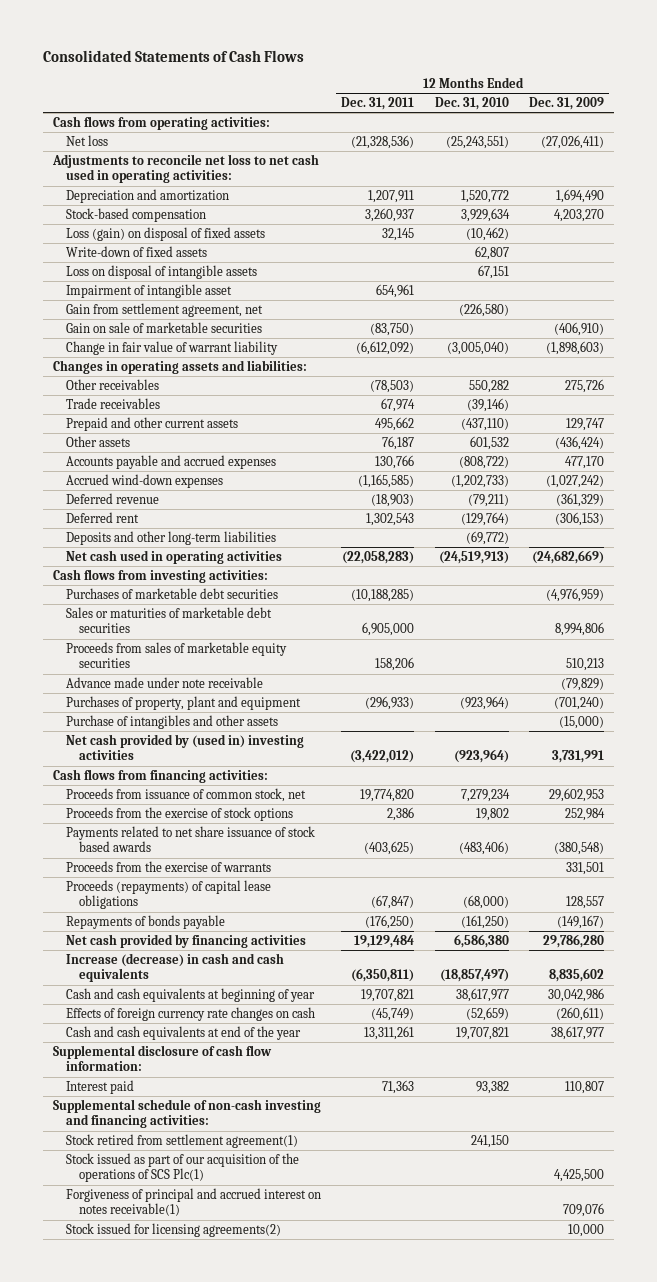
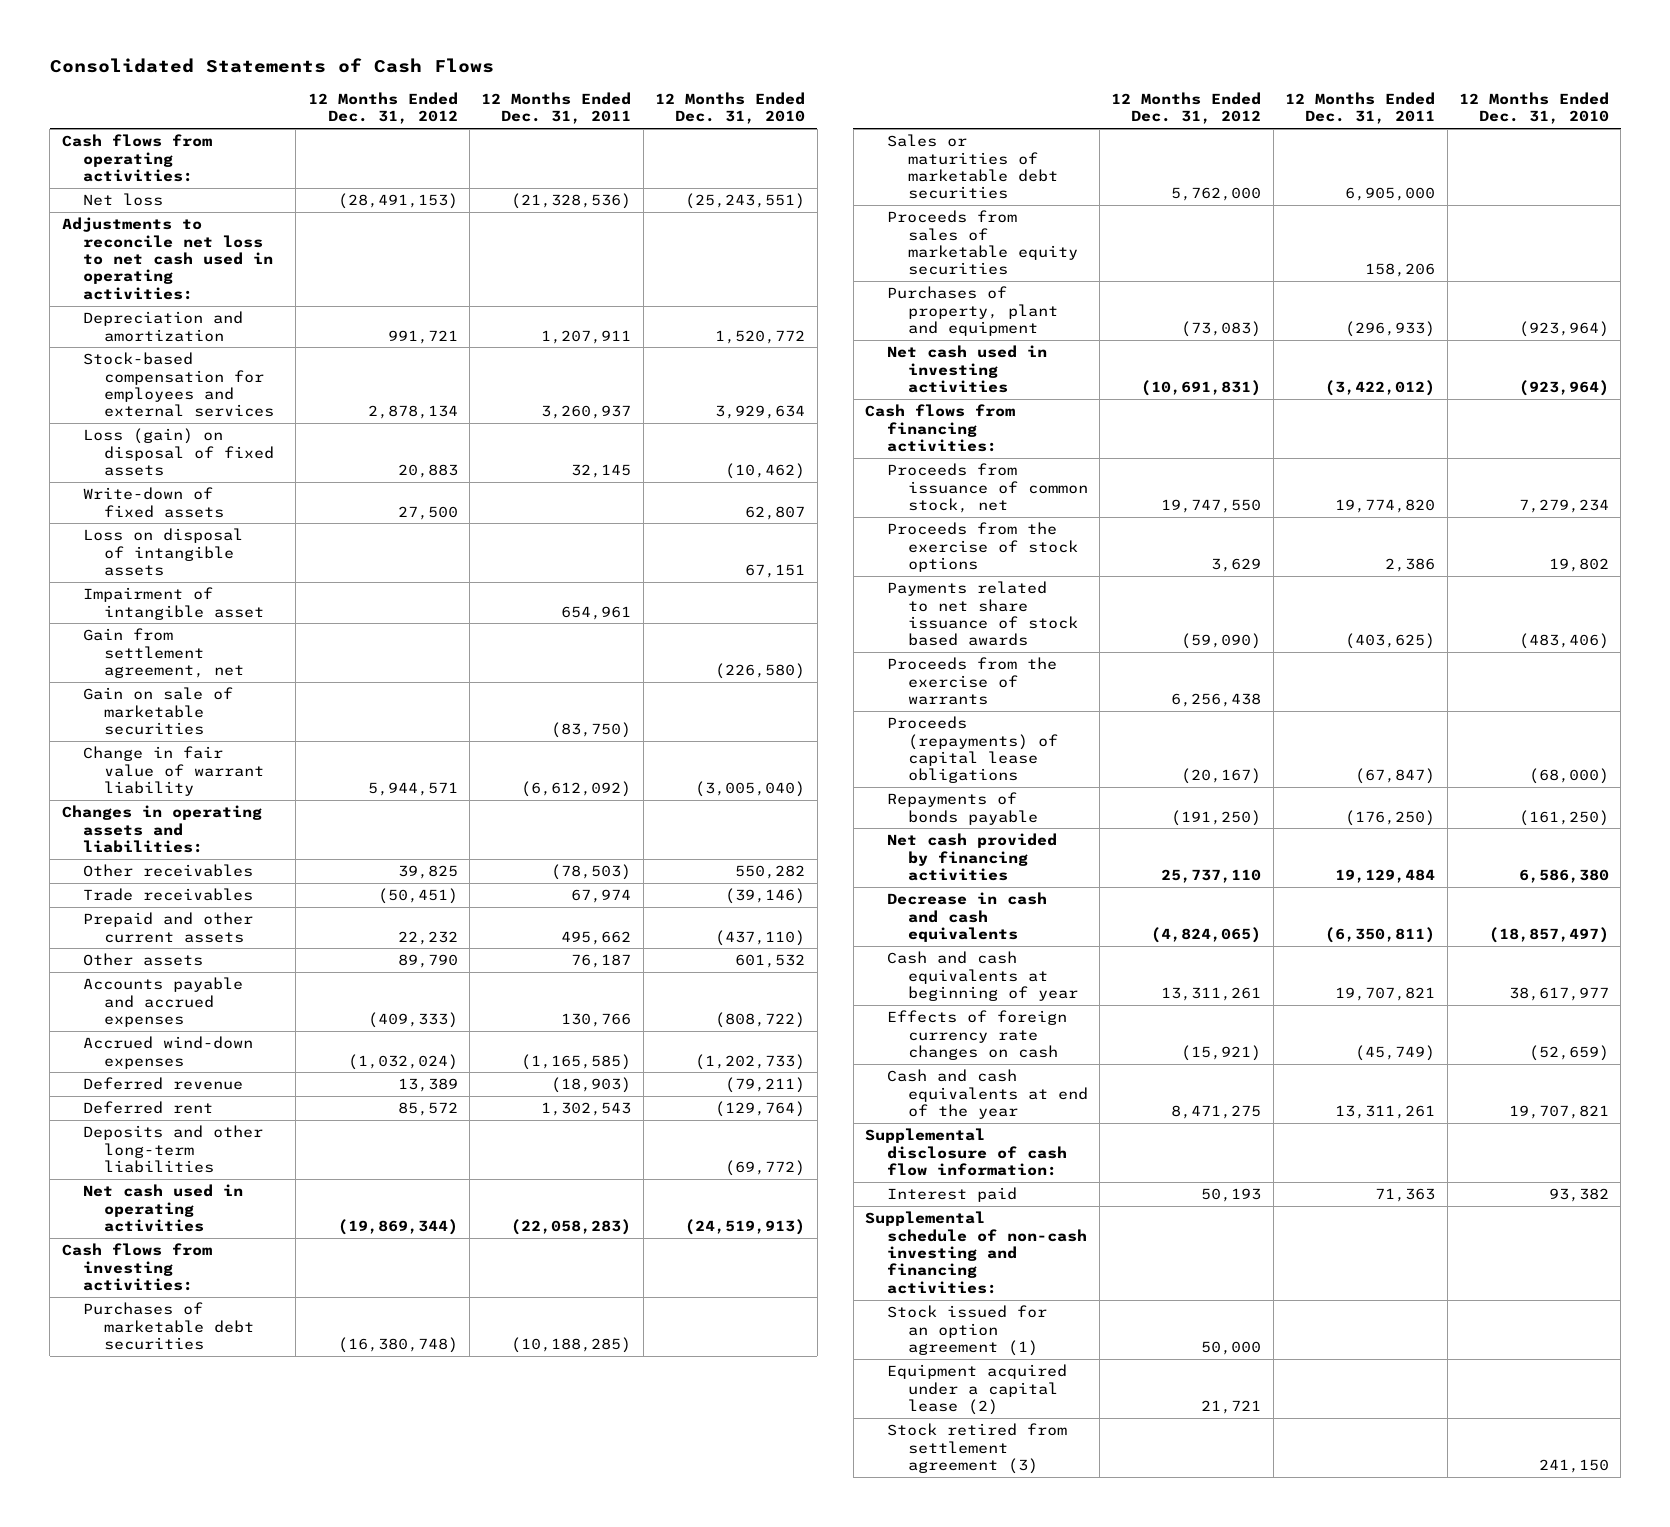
[529,97,605,111] Dec. 31, 2009 -> none
none -> [307,91,458,125] 12 Months Ended Dec. 31, 2012
[65,207,206,222] Stock-based compensation -> [82,352,275,418] Stock-based compensation for employees and external services
[65,676,263,688] Advance made under note receivable -> none
[65,714,278,729] Purchase of intangibles and other assets -> none
[65,733,304,761] Net cash provided by (used in) investing activities -> [886,345,1047,393] Net cash used in investing activities
[65,952,284,983] Increase (decrease) in cash and cash equivalents -> [886,892,1047,942] Decrease in cash and cash equivalents
[65,1152,299,1183] Stock issued as part of our acquisition of the operations of SCS Plc(1) -> none
[65,1187,321,1217] Forgiveness of principal and accrued interest on notes receivable(1) -> none
[65,1222,281,1237] Stock issued for licensing agreements(2) -> none
none -> [886,1305,1047,1356] Stock issued for an option agreement (1)
none -> [886,1364,1067,1415] Equipment acquired under a capital lease (2)
[65,1133,298,1148] Stock retired from settlement agreement(1) -> [886,1423,1067,1474] Stock retired from settlement agreement (3)

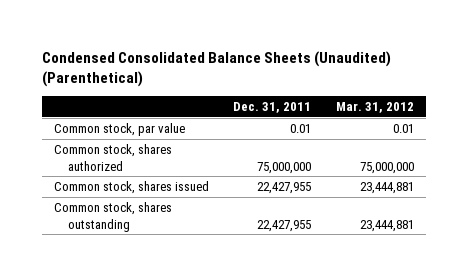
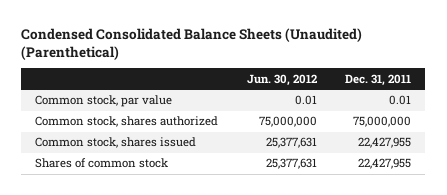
[335,102,414,114] Mar. 31, 2012 -> none
none -> [246,73,317,86] Jun. 30, 2012
[54,201,173,232] Common stock, shares outstanding -> [35,158,169,169] Shares of common stock

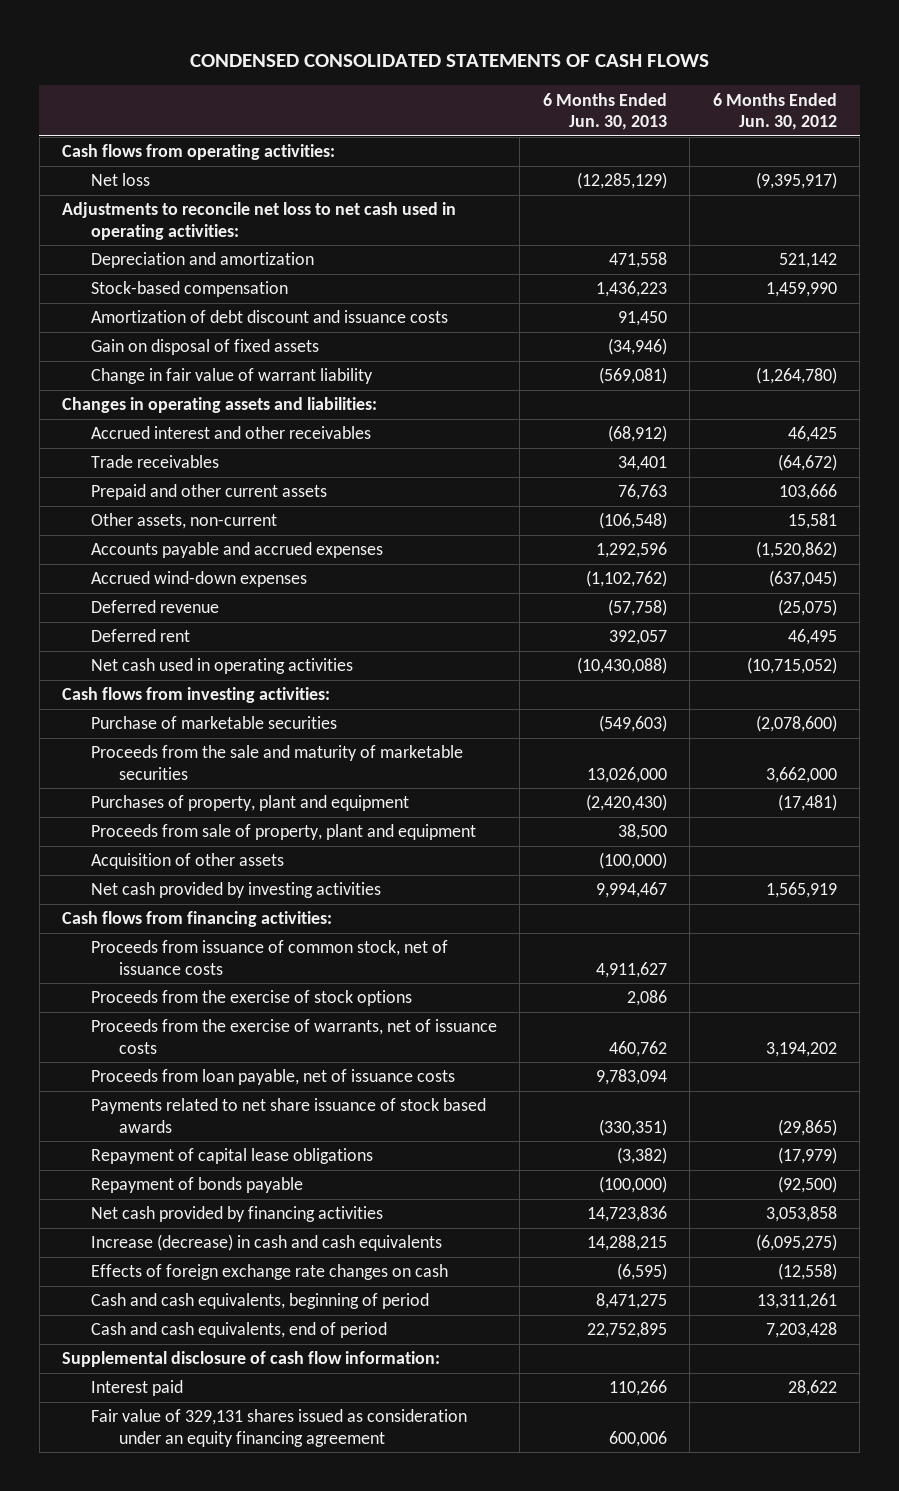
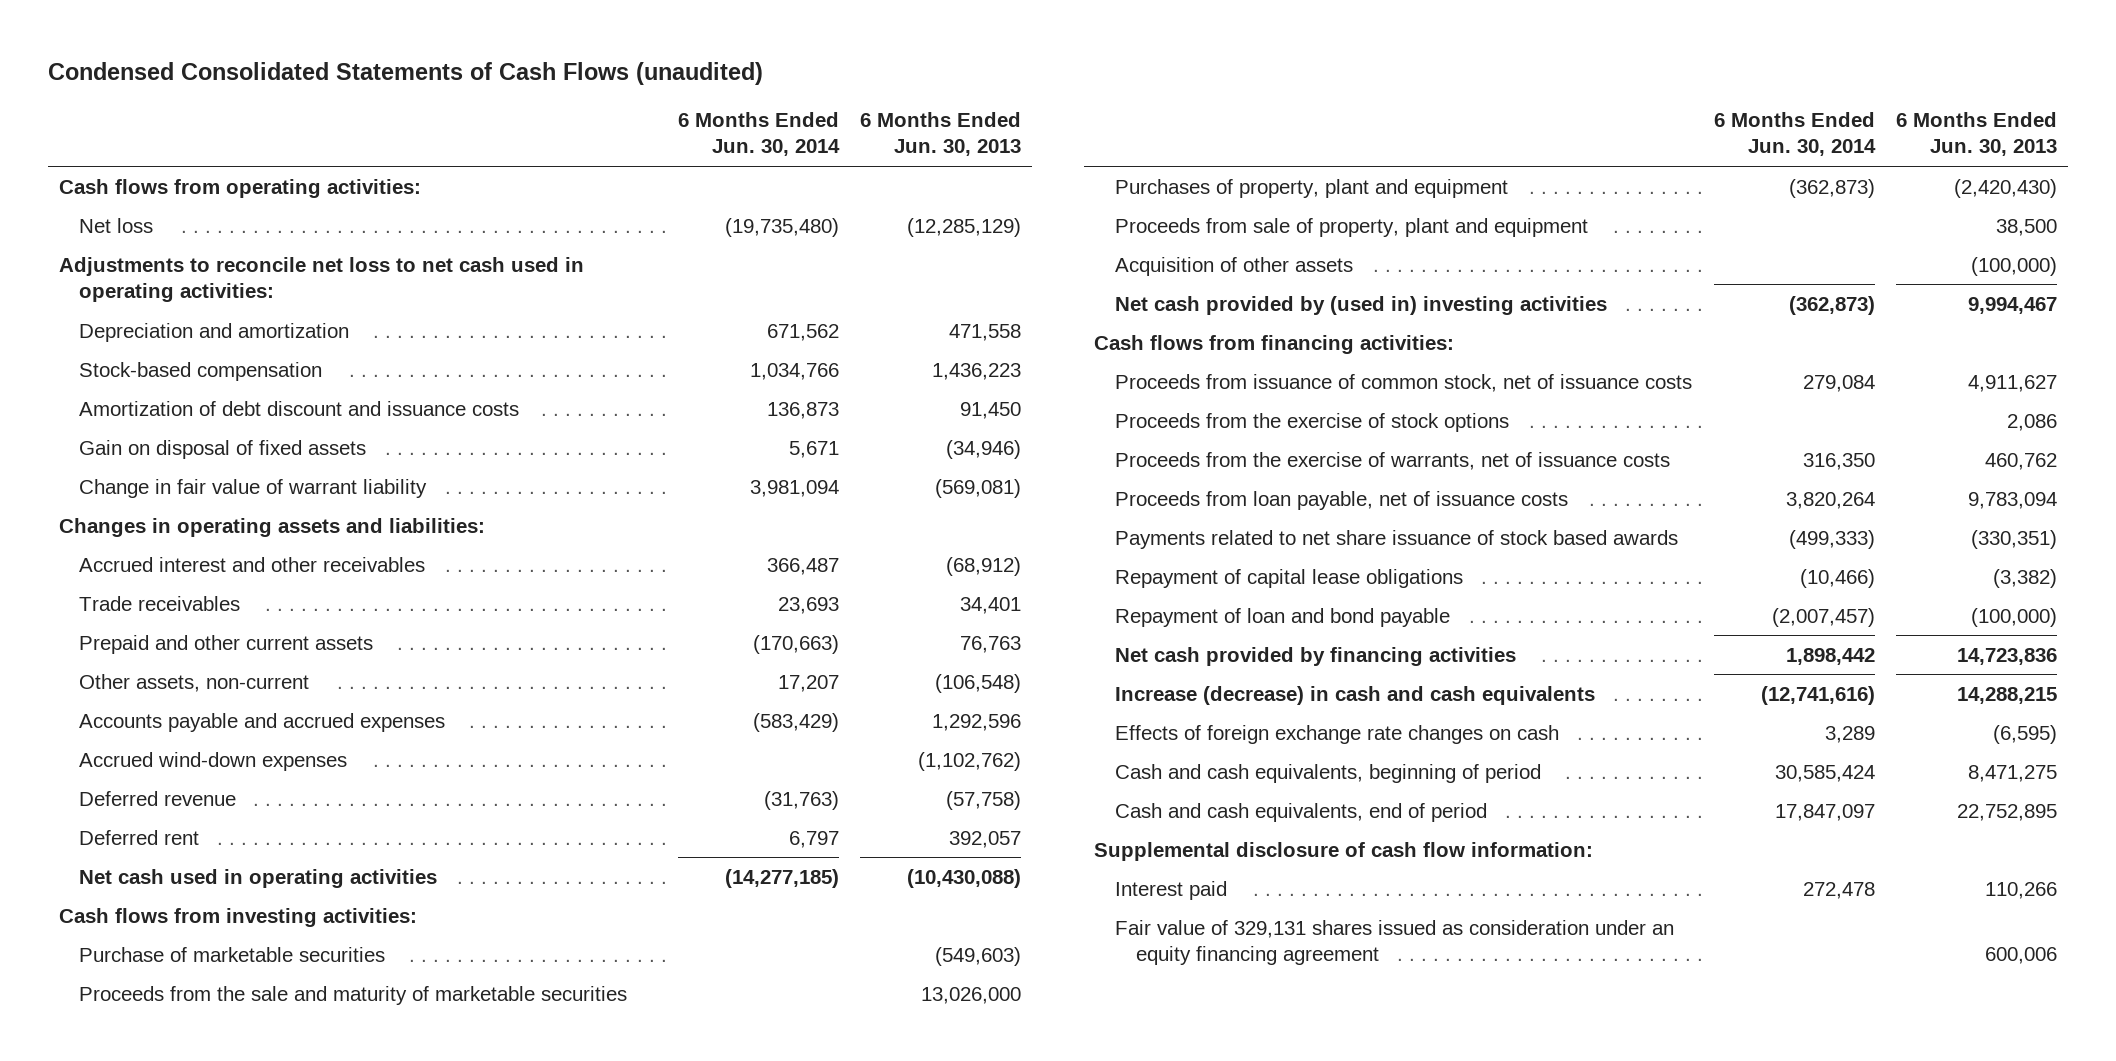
[189,54,709,68] CONDENSED CONSOLIDATED STATEMENTS OF CASH FLOWS -> [47,61,763,85] Condensed Consolidated Statements of Cash Flows (unaudited)
[712,92,837,130] 6 Months Ended Jun. 30, 2012 -> none
none -> [677,112,840,157] 6 Months Ended Jun. 30, 2014
[90,882,381,899] Net cash provided by investing activities -> [1115,295,1608,315] Net cash provided by (used in) investing activities
[90,1177,303,1194] Repayment of bonds payable -> [1115,607,1451,627] Repayment of loan and bond payable

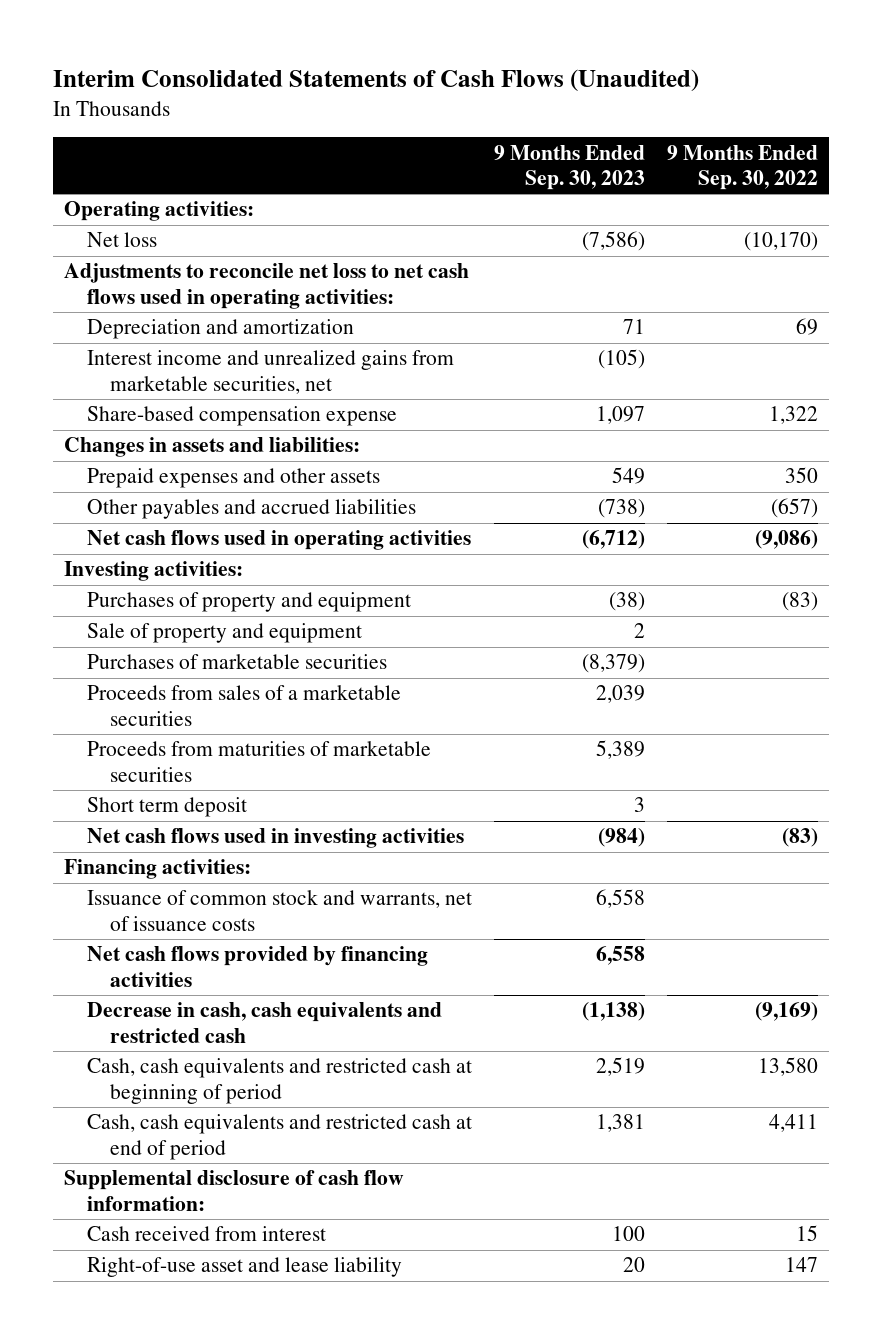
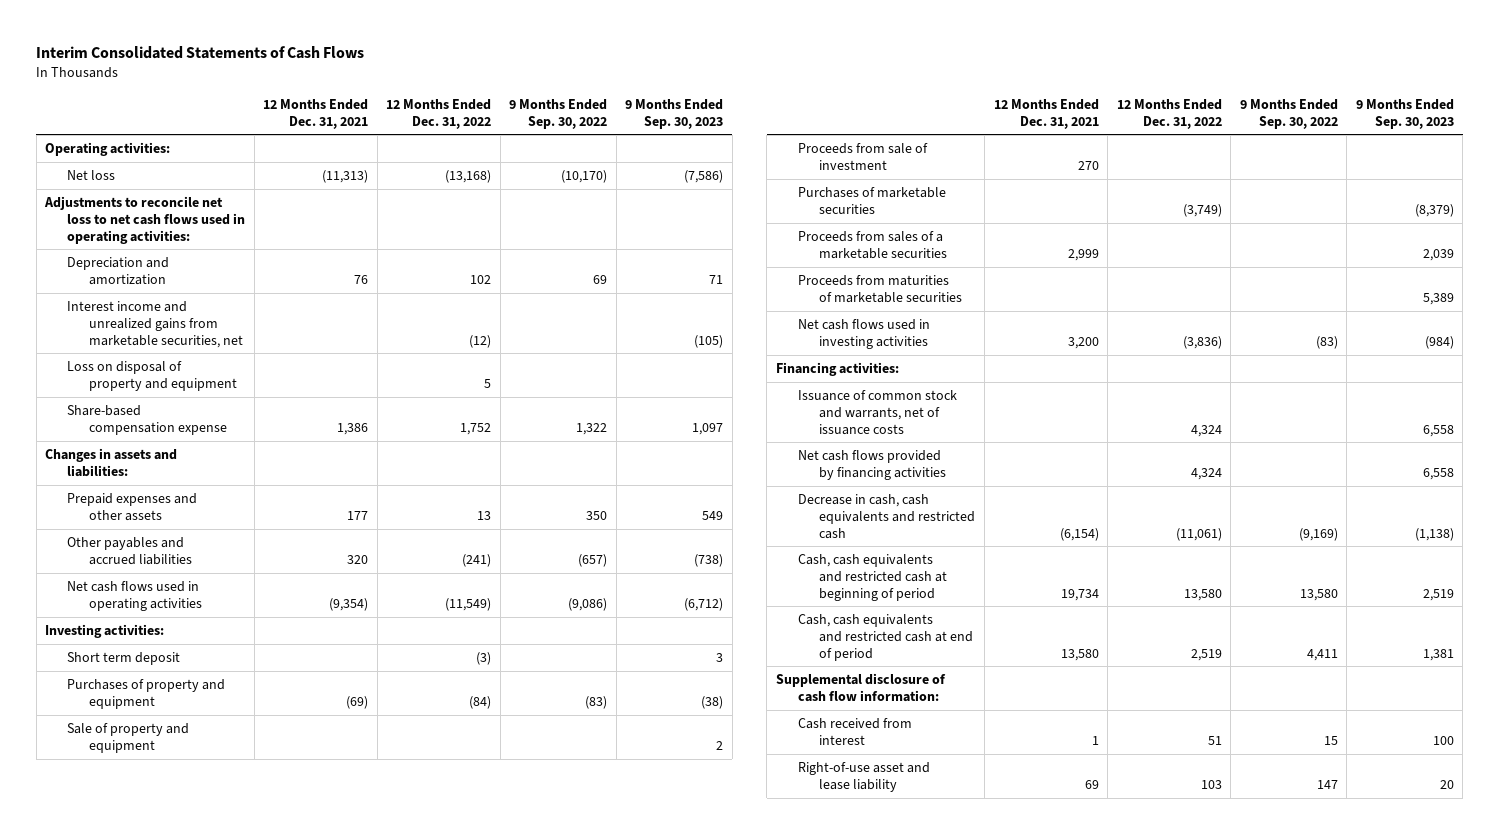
[53,68,700,92] Interim Consolidated Statements of Cash Flows (Unaudited) -> [36,46,365,60] Interim Consolidated Statements of Cash Flows
none -> [263,98,369,129] 12 Months Ended Dec. 31, 2021
none -> [386,98,492,129] 12 Months Ended Dec. 31, 2022
none -> [67,360,237,391] Loss on disposal of property and equipment
[86,797,247,818] Short term deposit -> [67,651,181,665] Short term deposit
none -> [797,142,928,170] Proceeds from sale of investment

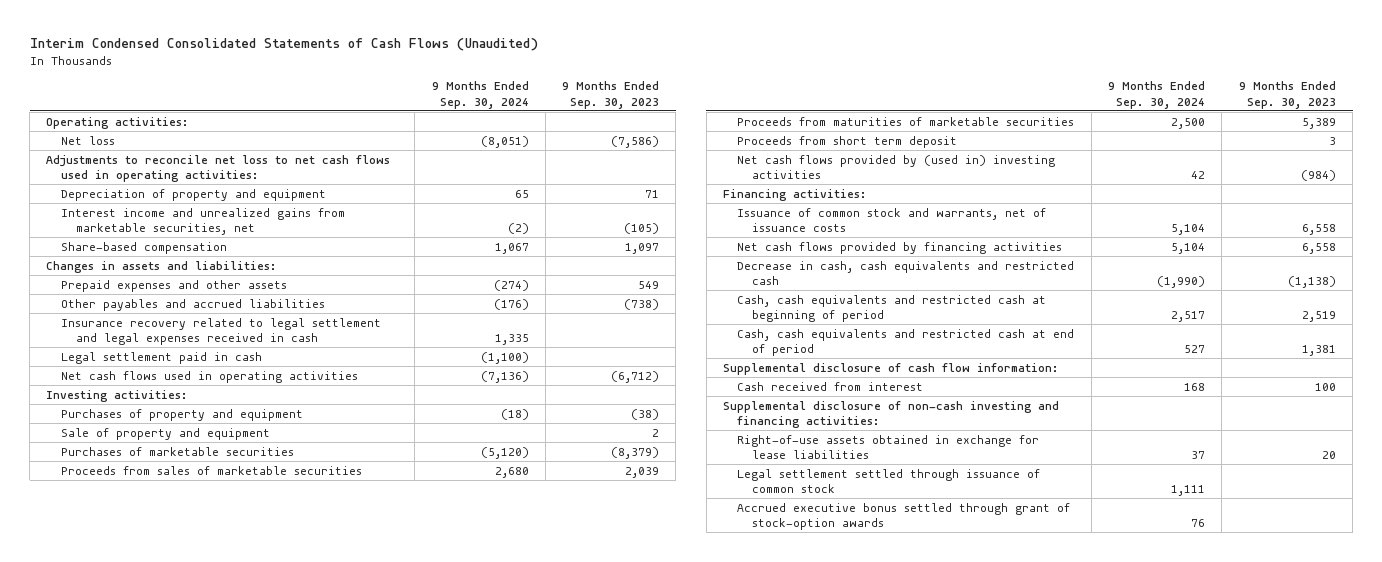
[36,46,365,60] Interim Consolidated Statements of Cash Flows -> [29,38,538,52] Interim Condensed Consolidated Statements of Cash Flows (Unaudited)
[263,98,369,129] 12 Months Ended Dec. 31, 2021 -> none
[386,98,492,129] 12 Months Ended Dec. 31, 2022 -> none
[509,98,608,129] 9 Months Ended Sep. 30, 2022 -> none
none -> [431,81,529,109] 9 Months Ended Sep. 30, 2024
[67,256,170,285] Depreciation and amortization -> [60,188,326,201] Depreciation of property and equipment
[67,360,237,391] Loss on disposal of property and equipment -> none
[67,404,227,435] Share-based compensation expense -> [60,241,227,254] Share-based compensation
none -> [60,317,381,346] Insurance recovery related to legal settlement and legal expenses received in cash
none -> [60,351,262,364] Legal settlement paid in cash
[67,651,181,665] Short term deposit -> none
[797,142,928,170] Proceeds from sale of investment -> none
[797,230,948,259] Proceeds from sales of a marketable securities -> [60,465,362,475] Proceeds from sales of marketable securities
none -> [737,135,958,148] Proceeds from short term deposit
[797,318,930,349] Net cash flows used in investing activities -> [737,154,1056,180] Net cash flows provided by (used in) investing activities
none -> [722,400,1059,429] Supplemental disclosure of non-cash investing and financing activities:
[797,761,930,792] Right-of-use asset and lease liability -> [737,434,1040,460] Right-of-use assets obtained in exchange for lease liabilities
none -> [737,468,1041,494] Legal settlement settled through issuance of common stock
none -> [737,502,1071,531] Accrued executive bonus settled through grant of stock-option awards

